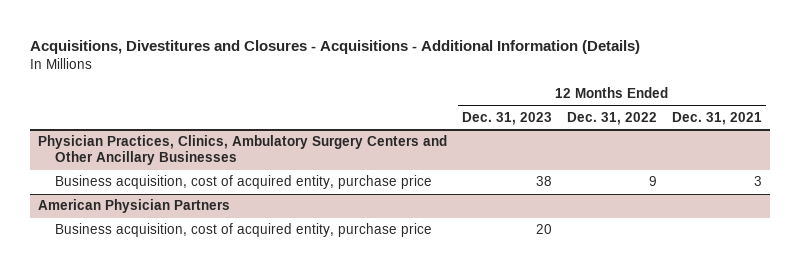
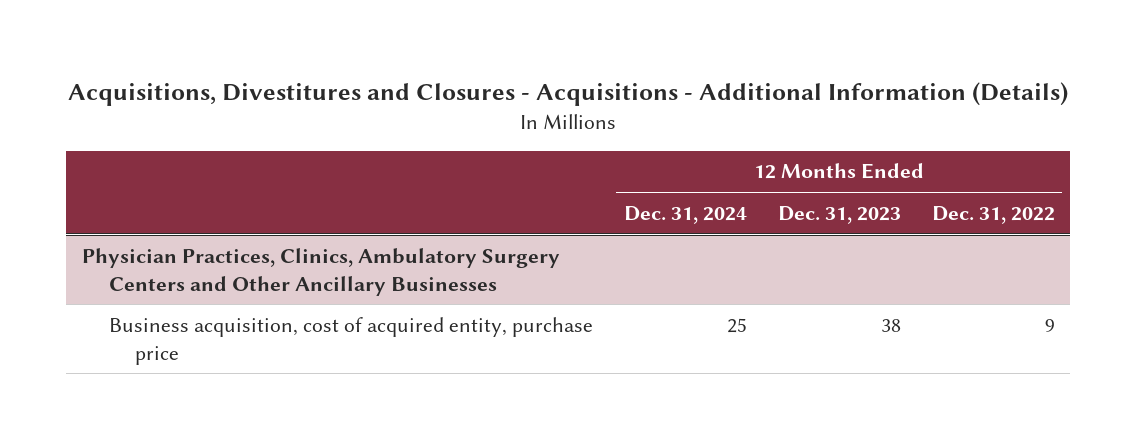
[672,111,763,125] Dec. 31, 2021 -> none
none -> [623,205,747,224] Dec. 31, 2024
[37,199,230,214] American Physician Partners -> none
[54,223,432,238] Business acquisition, cost of acquired entity, purchase price -> none

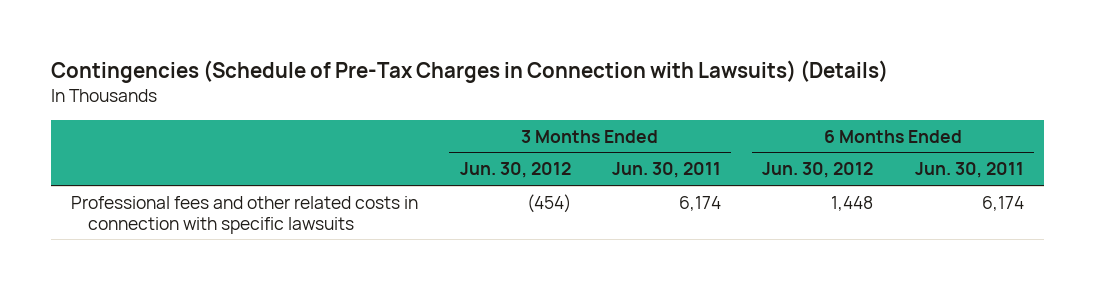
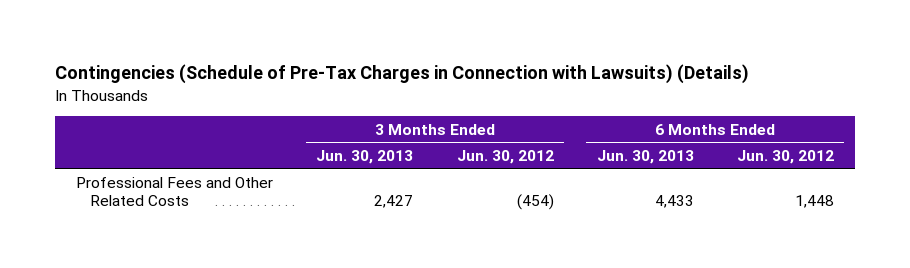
[612,162,722,179] Jun. 30, 2011 -> none
[914,162,1024,179] Jun. 30, 2011 -> none
none -> [316,149,414,164] Jun. 30, 2013
none -> [596,149,694,164] Jun. 30, 2013
[71,195,419,234] Professional fees and other related costs in connection with specific lawsuits -> [76,176,274,206] Professional Fees and Other Related Costs

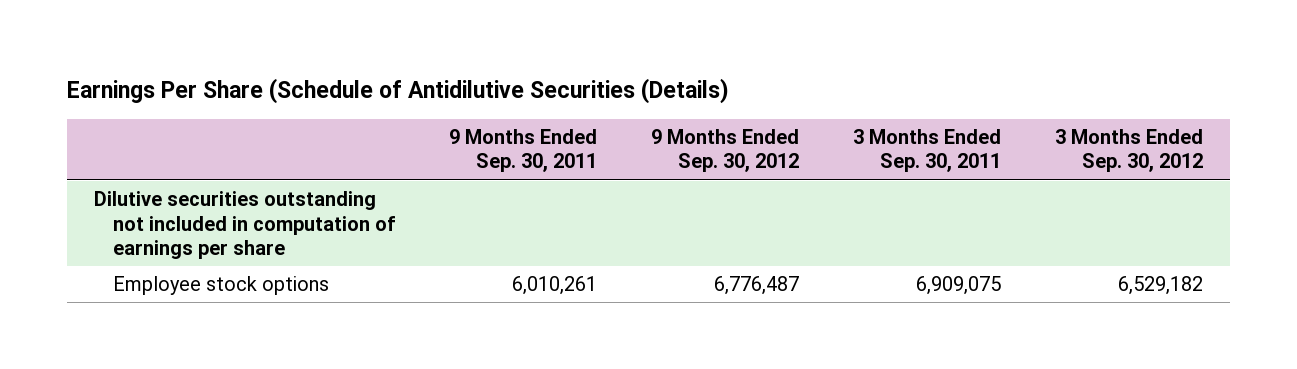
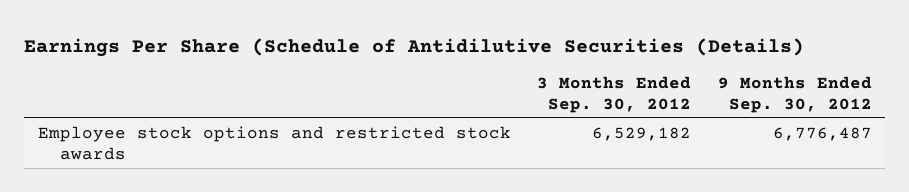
[448,128,597,173] 9 Months Ended Sep. 30, 2011 -> none
[853,128,1002,173] 3 Months Ended Sep. 30, 2011 -> none
[94,191,395,260] Dilutive securities outstanding not included in computation of earnings per share -> none
[112,276,329,296] Employee stock options -> [37,125,511,160] Employee stock options and restricted stock awards

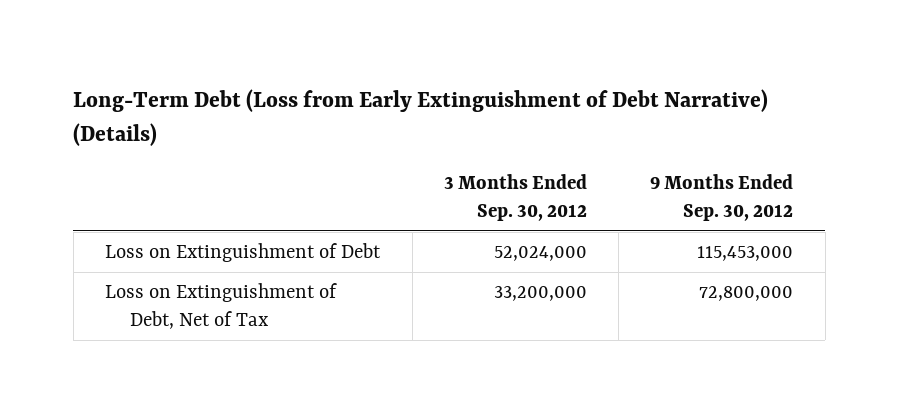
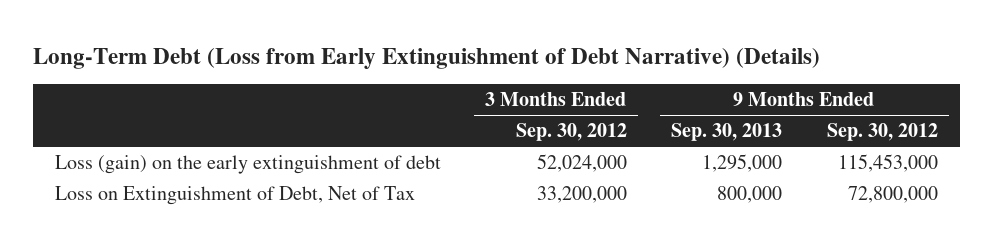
none -> [671,123,783,142] Sep. 30, 2013
[105,243,382,263] Loss on Extinguishment of Debt -> [55,155,442,175] Loss (gain) on the early extinguishment of debt

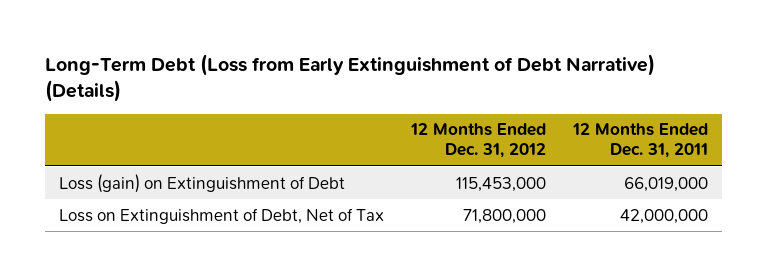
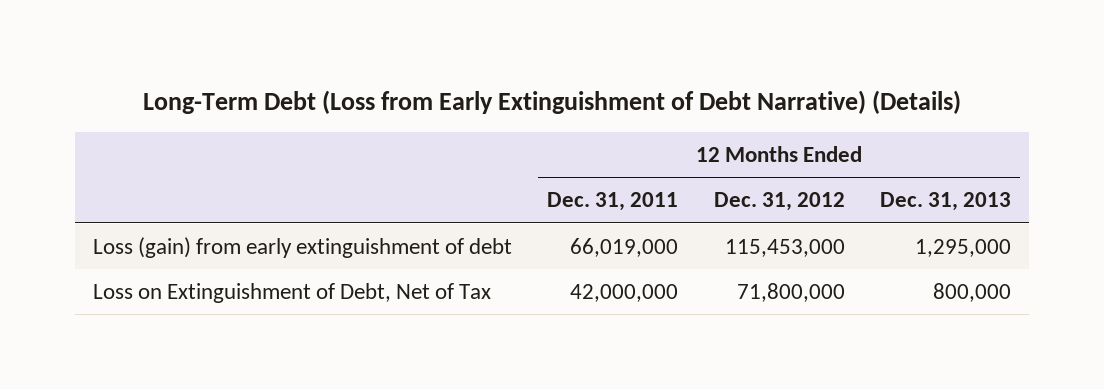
none -> [880,192,1012,212] Dec. 31, 2013
[58,173,345,193] Loss (gain) on Extinguishment of Debt -> [92,236,512,258] Loss (gain) from early extinguishment of debt

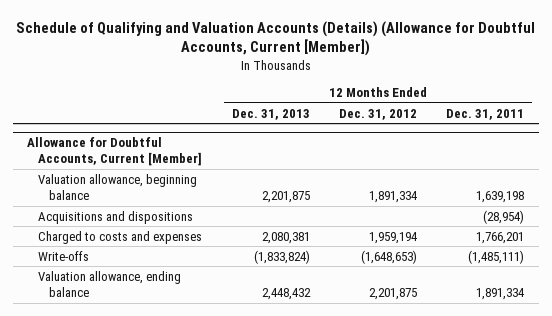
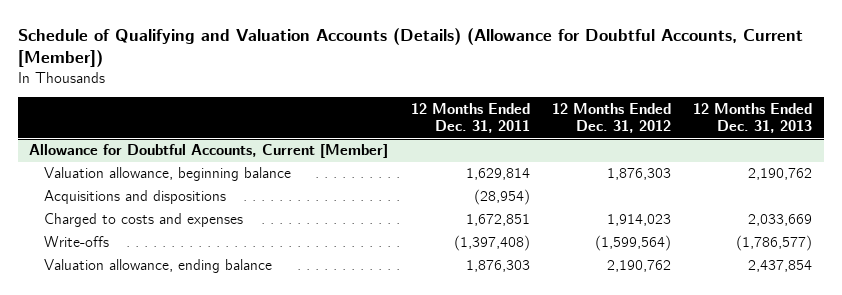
[261,191,310,204] 2,201,875 -> [748,168,813,181] 2,190,762
[368,191,418,204] 1,891,334 -> [607,168,672,181] 1,876,303
[476,191,525,204] 1,639,198 -> [465,168,530,181] 1,629,814
[261,231,310,244] 2,080,381 -> [748,214,813,227] 2,033,669
[368,231,418,244] 1,959,194 -> [607,214,672,227] 1,914,023
[476,231,525,244] 1,766,201 -> [465,214,530,227] 1,672,851
[253,249,310,264] (1,833,824) -> [736,235,813,252] (1,786,577)
[360,249,417,264] (1,648,653) -> [595,235,672,252] (1,599,564)
[468,249,525,264] (1,485,111) -> [453,235,530,252] (1,397,408)
[261,288,311,301] 2,448,432 -> [748,260,813,273] 2,437,854
[368,288,417,301] 2,201,875 -> [607,260,672,273] 2,190,762
[476,288,526,301] 1,891,334 -> [465,260,530,273] 1,876,303

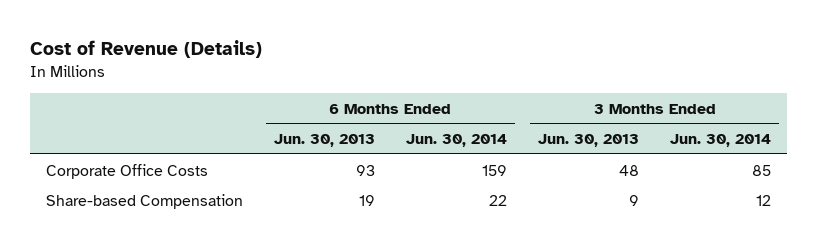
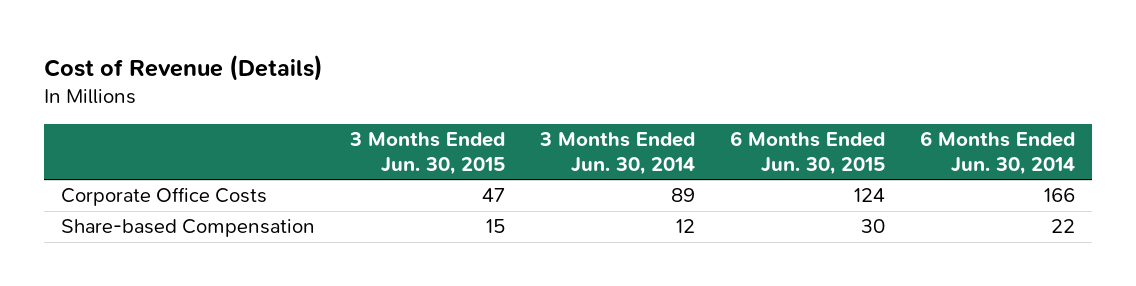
[273,133,375,147] Jun. 30, 2013 -> none
[538,133,640,147] Jun. 30, 2013 -> none
none -> [348,132,505,175] 3 Months Ended Jun. 30, 2015
none -> [729,131,885,175] 6 Months Ended Jun. 30, 2015
[482,164,508,176] 159 -> [1043,188,1075,203] 166
[752,164,772,176] 85 -> [670,188,695,203] 89

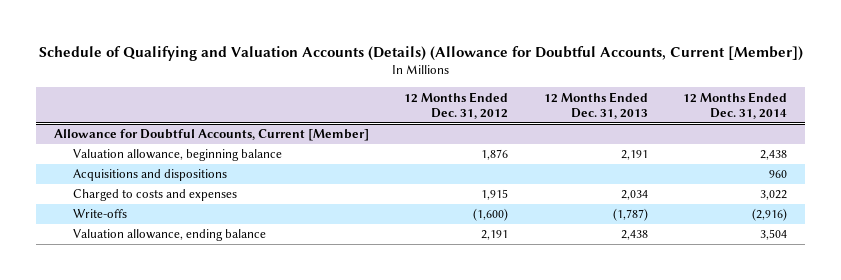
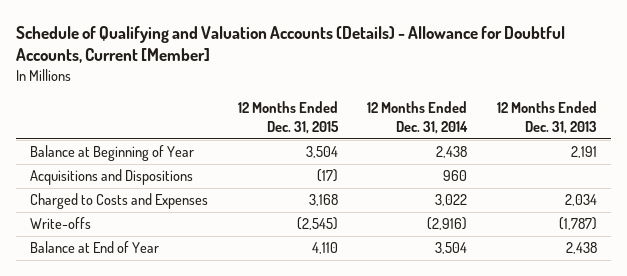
[38,45,803,61] Schedule of Qualifying and Valuation Accounts (Details) (Allowance for Doubtful Accounts, Current [Member]) -> [15,25,565,64] Schedule of Qualifying and Valuation Accounts (Details) - Allowance for Doubtful Accounts, Current [Member]
[404,91,509,120] 12 Months Ended Dec. 31, 2012 -> none
none -> [237,101,339,135] 12 Months Ended Dec. 31, 2015
[54,129,370,142] Allowance for Doubtful Accounts, Current [Member] -> none
[73,149,283,162] Valuation allowance, beginning balance -> [30,145,195,162] Balance at Beginning of Year
[73,169,228,182] Acquisitions and dispositions -> [30,169,194,186] Acquisitions and Dispositions
[73,189,238,202] Charged to costs and expenses -> [30,193,209,210] Charged to Costs and Expenses
[73,229,267,242] Valuation allowance, ending balance -> [30,241,160,254] Balance at End of Year

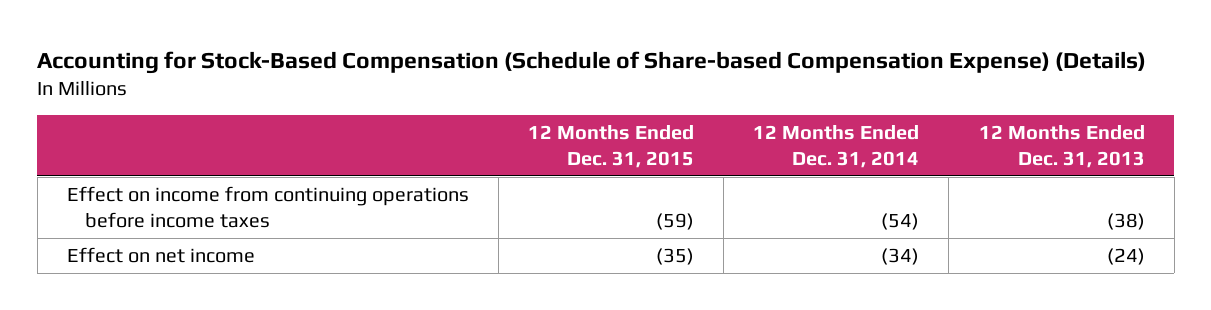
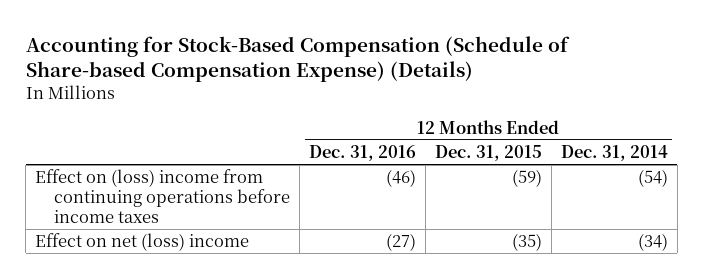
[978,125,1145,168] 12 Months Ended Dec. 31, 2013 -> none
none -> [309,145,417,162] Dec. 31, 2016
[66,185,469,228] Effect on income from continuing operations before income taxes -> [35,169,291,224] Effect on (loss) income from continuing operations before income taxes
[66,246,255,263] Effect on net income -> [35,233,250,252] Effect on net (loss) income

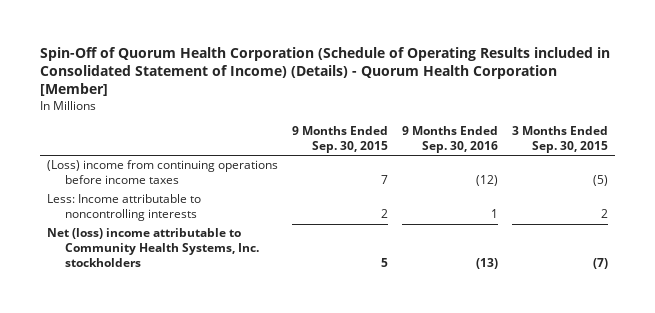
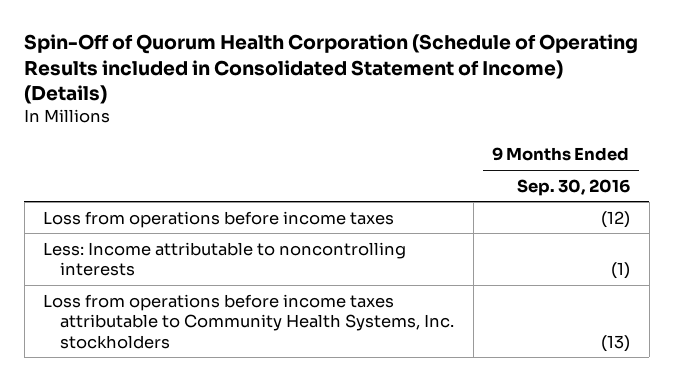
[40,47,611,97] Spin-Off of Quorum Health Corporation (Schedule of Operating Results included in Consolidated Statement of Income) (Details) - Quorum Health Corporation [Member] -> [24,34,639,105] Spin-Off of Quorum Health Corporation (Schedule of Operating Results included in Consolidated Statement of Income) (Details)
[292,126,389,154] 9 Months Ended Sep. 30, 2015 -> none
[511,126,608,154] 3 Months Ended Sep. 30, 2015 -> none
[47,160,279,185] (Loss) income from continuing operations before income taxes -> [43,210,395,228] Loss from operations before income taxes
[491,209,499,219] 1 -> [610,262,630,280] (1)
[47,228,259,268] Net (loss) income attributable to Community Health Systems, Inc. stockholders -> [43,293,455,349] Loss from operations before income taxes attributable to Community Health Systems, Inc. stockholders

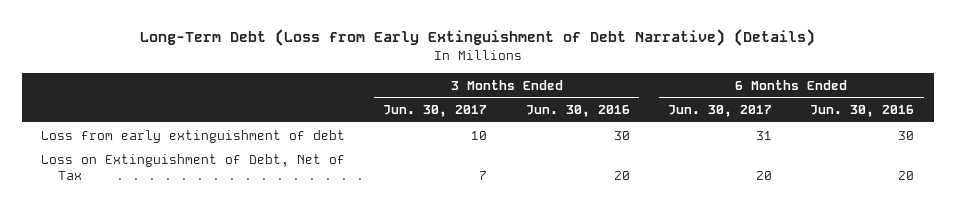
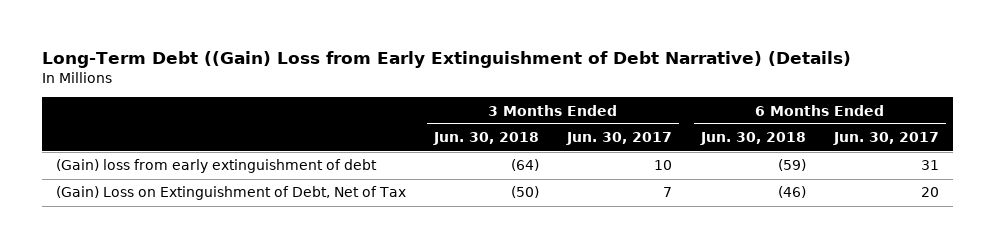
[139,29,815,47] Long-Term Debt (Loss from Early Extinguishment of Debt Narrative) (Details) -> [42,51,852,69] Long-Term Debt ((Gain) Loss from Early Extinguishment of Debt Narrative) (Details)
[525,105,630,118] Jun. 30, 2016 -> none
[810,105,915,118] Jun. 30, 2016 -> none
none -> [433,132,540,146] Jun. 30, 2018
none -> [699,132,806,146] Jun. 30, 2018
[41,129,346,143] Loss from early extinguishment of debt -> [56,159,378,174] (Gain) loss from early extinguishment of debt
[41,153,346,180] Loss on Extinguishment of Debt, Net of Tax -> [56,186,407,201] (Gain) Loss on Extinguishment of Debt, Net of Tax

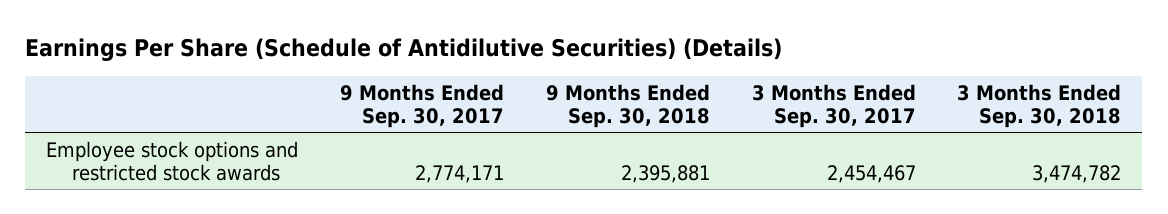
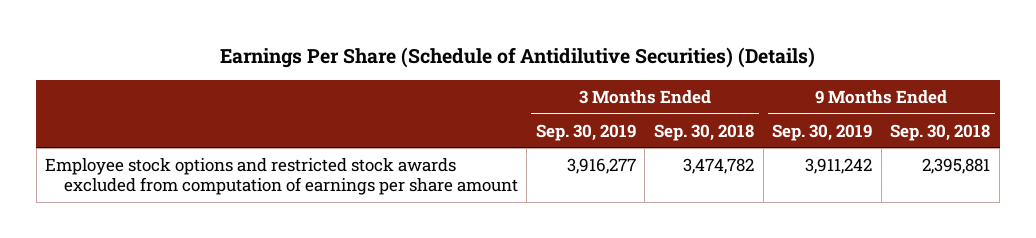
[339,83,504,129] 9 Months Ended Sep. 30, 2017 -> none
[751,83,916,129] 3 Months Ended Sep. 30, 2017 -> none
none -> [535,123,636,141] Sep. 30, 2019
none -> [772,123,873,141] Sep. 30, 2019
[46,140,299,182] Employee stock options and restricted stock awards -> [45,157,518,196] Employee stock options and restricted stock awards excluded from computation of earnings per share amount

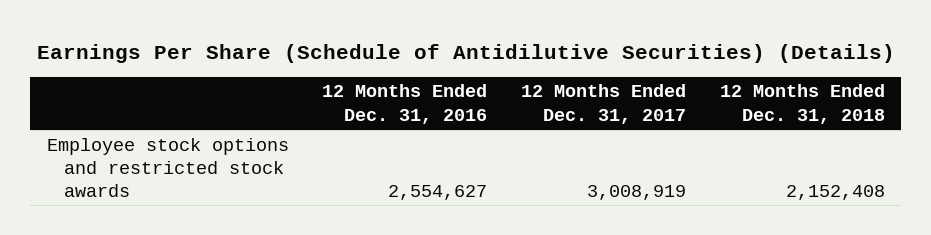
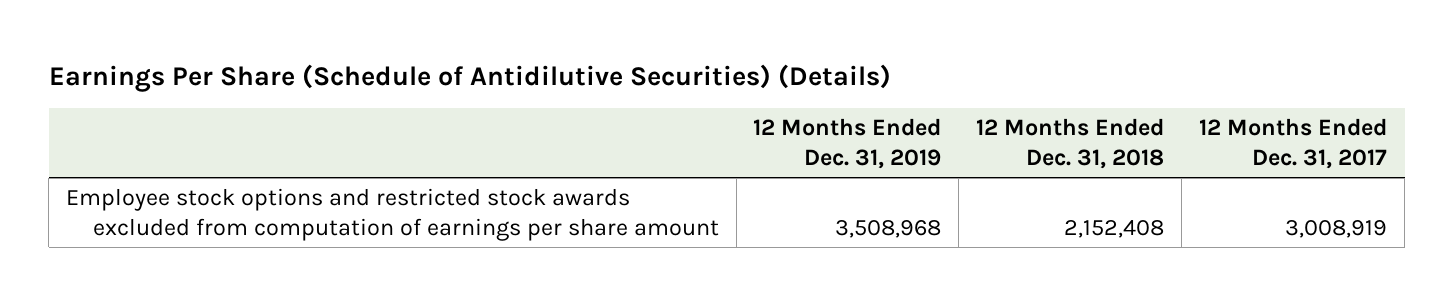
[322,84,488,124] 12 Months Ended Dec. 31, 2016 -> none
none -> [753,118,942,170] 12 Months Ended Dec. 31, 2019
[46,137,289,197] Employee stock options and restricted stock awards -> [66,187,719,241] Employee stock options and restricted stock awards excluded from computation of earnings per share amount

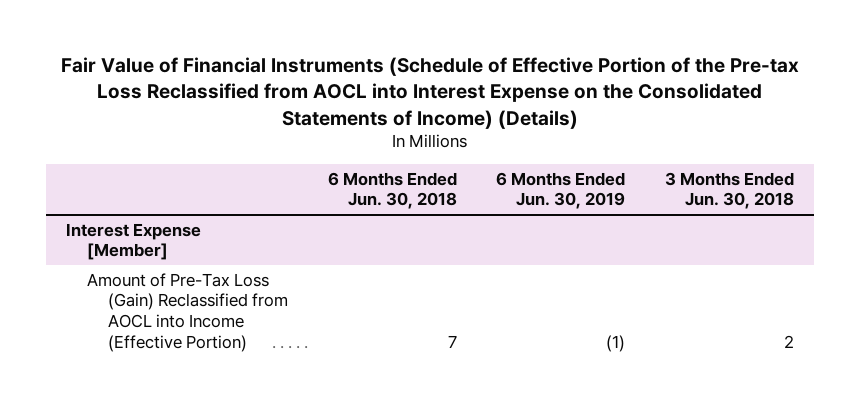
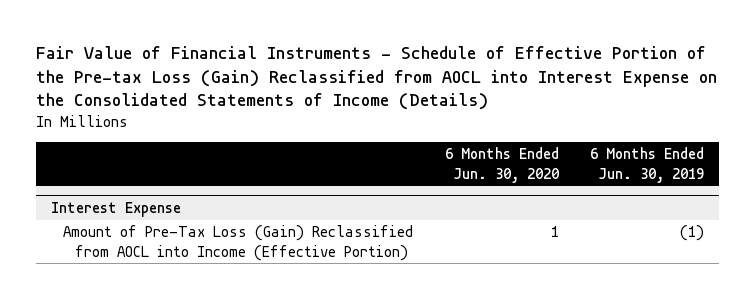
[61,57,800,129] Fair Value of Financial Instruments (Schedule of Effective Portion of the Pre-tax Loss Reclassified from AOCL into Interest Expense on the Consolidated Statements of Income) (Details) -> [35,46,717,111] Fair Value of Financial Instruments - Schedule of Effective Portion of the Pre-tax Loss (Gain) Reclassified from AOCL into Interest Expense on the Consolidated Statements of Income (Details)
[327,171,457,210] 6 Months Ended Jun. 30, 2018 -> none
[665,171,795,210] 3 Months Ended Jun. 30, 2018 -> none
none -> [444,147,559,183] 6 Months Ended Jun. 30, 2020
[66,222,202,261] Interest Expense [Member] -> [51,201,182,217] Interest Expense

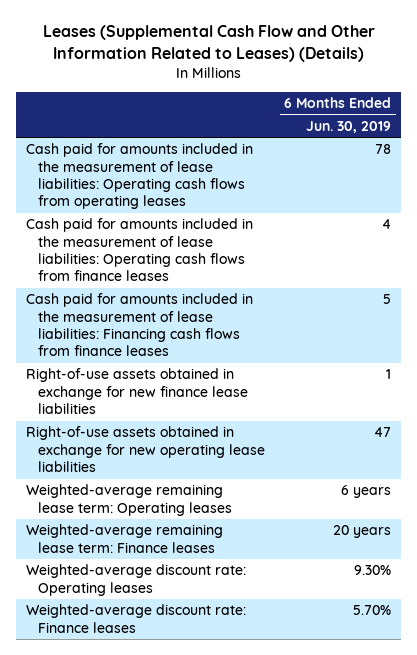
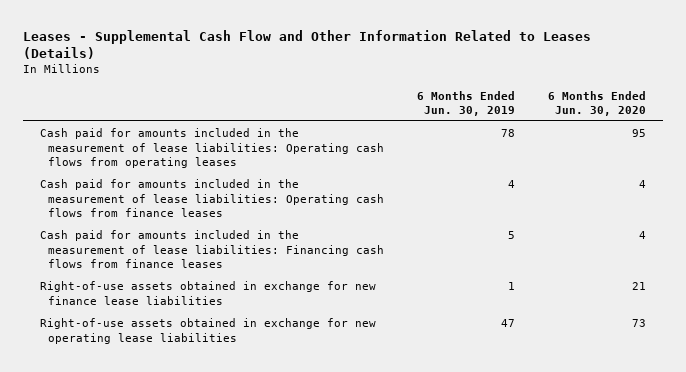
[42,25,375,62] Leases (Supplemental Cash Flow and Other Information Related to Leases) (Details) -> [23,29,592,59] Leases - Supplemental Cash Flow and Other Information Related to Leases (Details)
none -> [548,90,647,116] 6 Months Ended Jun. 30, 2020
[25,484,232,516] Weighted-average remaining lease term: Operating leases -> none
[25,524,223,553] Weighted-average remaining lease term: Finance leases -> none
[25,564,246,596] Weighted-average discount rate: Operating leases -> none
[25,604,246,633] Weighted-average discount rate: Finance leases -> none

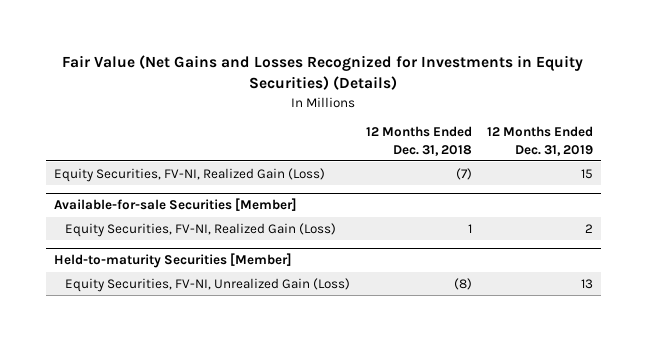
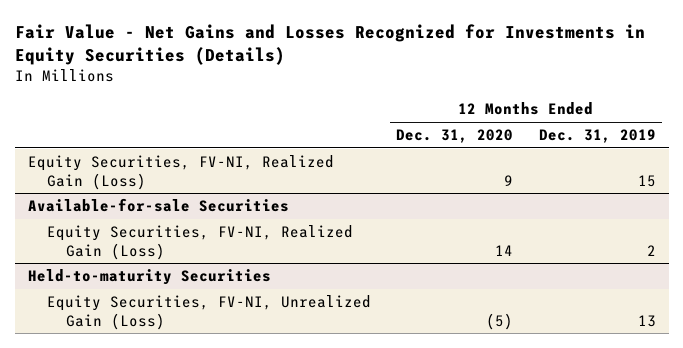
[62,55,584,91] Fair Value (Net Gains and Losses Recognized for Investments in Equity Securities) (Details) -> [14,23,645,66] Fair Value - Net Gains and Losses Recognized for Investments in Equity Securities (Details)
[365,125,472,156] 12 Months Ended Dec. 31, 2018 -> none
none -> [396,129,514,144] Dec. 31, 2020
[53,198,297,212] Available-for-sale Securities [Member] -> [27,198,289,213] Available-for-sale Securities
[53,253,292,269] Held-to-maturity Securities [Member] -> [27,269,271,286] Held-to-maturity Securities

